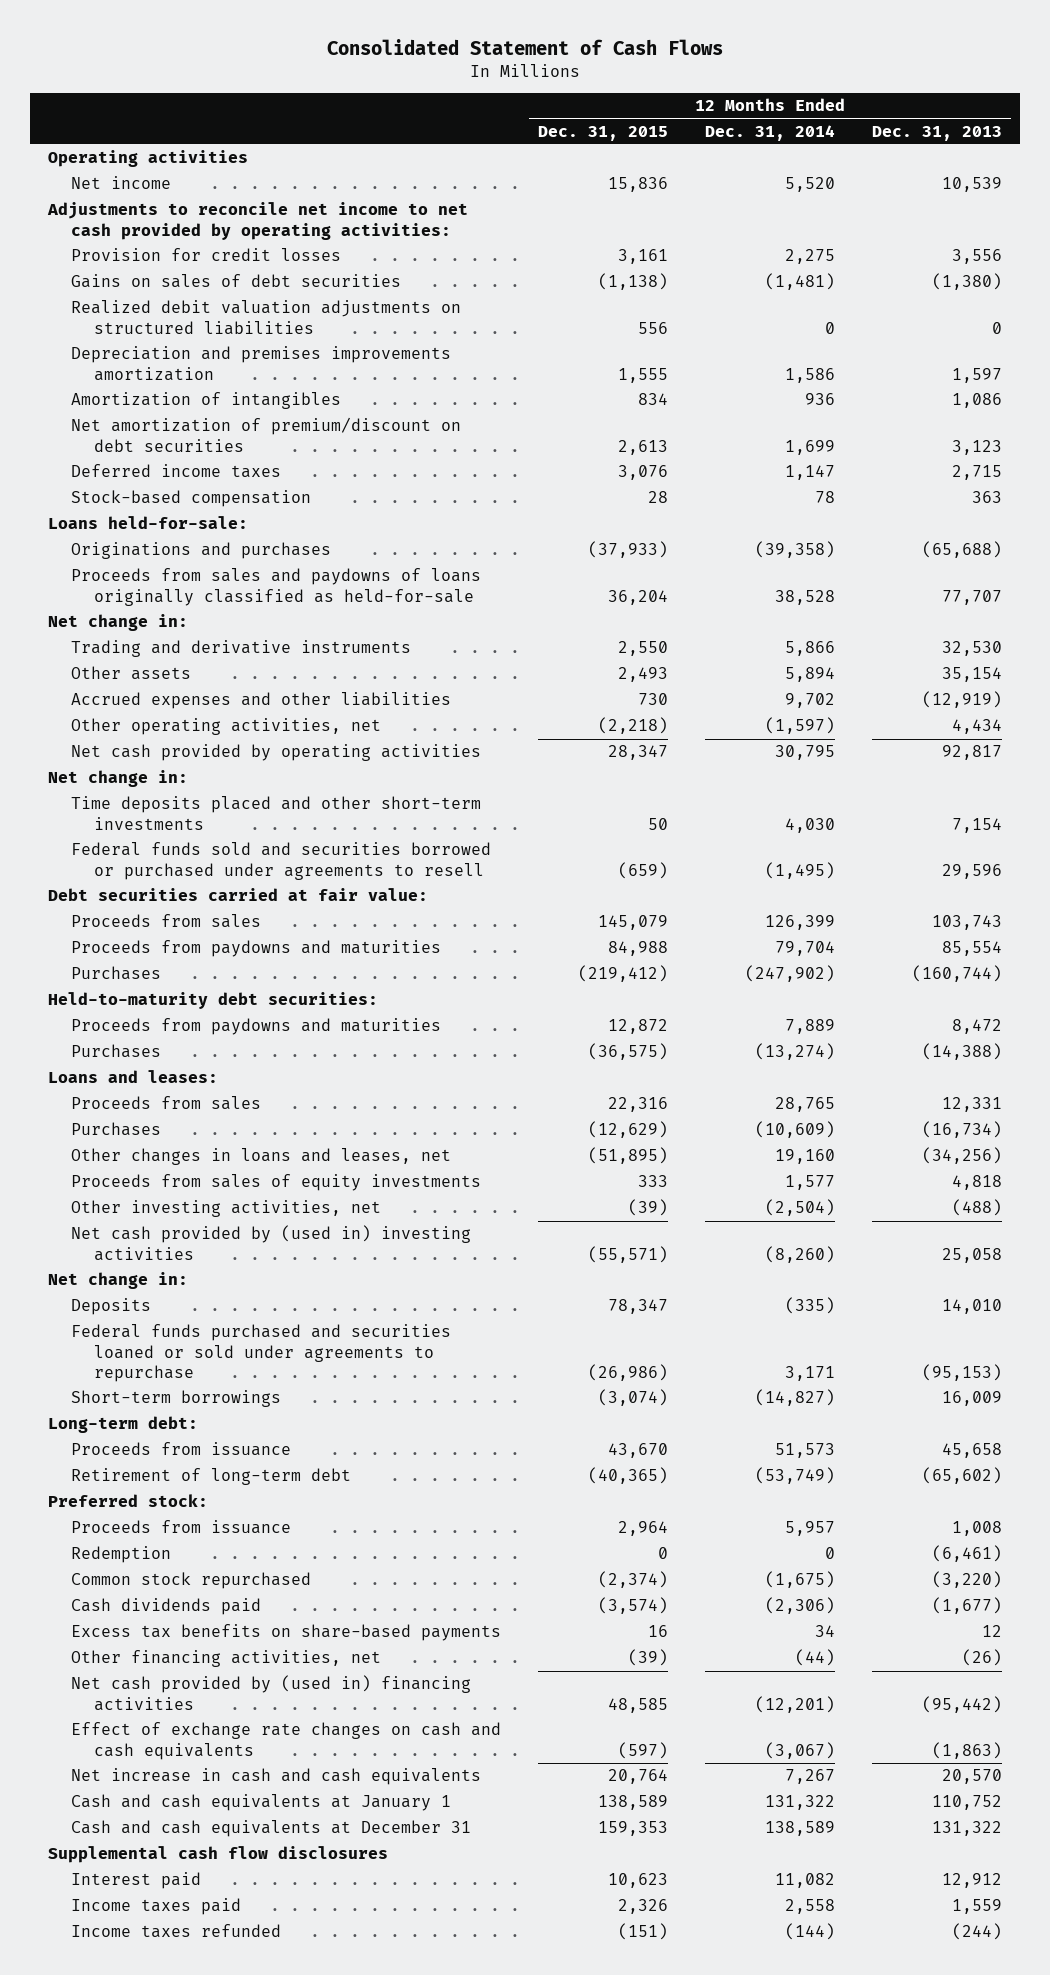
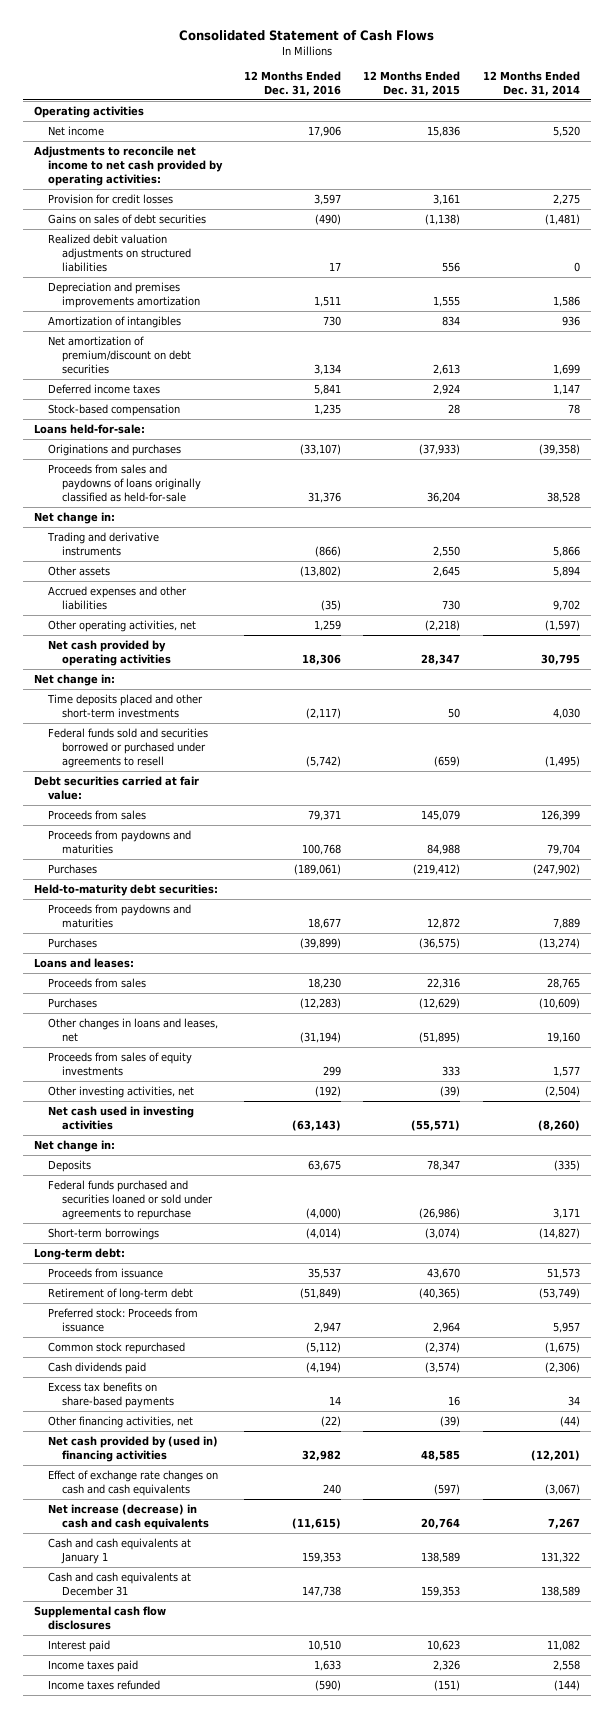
[871,125,1002,141] Dec. 31, 2013 -> none
none -> [244,70,342,96] 12 Months Ended Dec. 31, 2016
[618,465,669,481] 3,076 -> [433,384,461,396] 2,924
[618,667,669,683] 2,493 -> [433,566,461,578] 2,645
[71,1225,472,1261] Net cash provided by (used in) investing activities -> [47,1106,194,1131] Net cash used in investing activities
[48,1494,209,1508] Preferred stock: -> none
[71,1546,172,1564] Redemption -> none
[71,1520,292,1535] Proceeds from issuance -> [47,1308,198,1333] Preferred stock: Proceeds from issuance
[71,1768,482,1786] Net increase in cash and cash equivalents -> [47,1504,209,1531] Net increase (decrease) in cash and cash equivalents

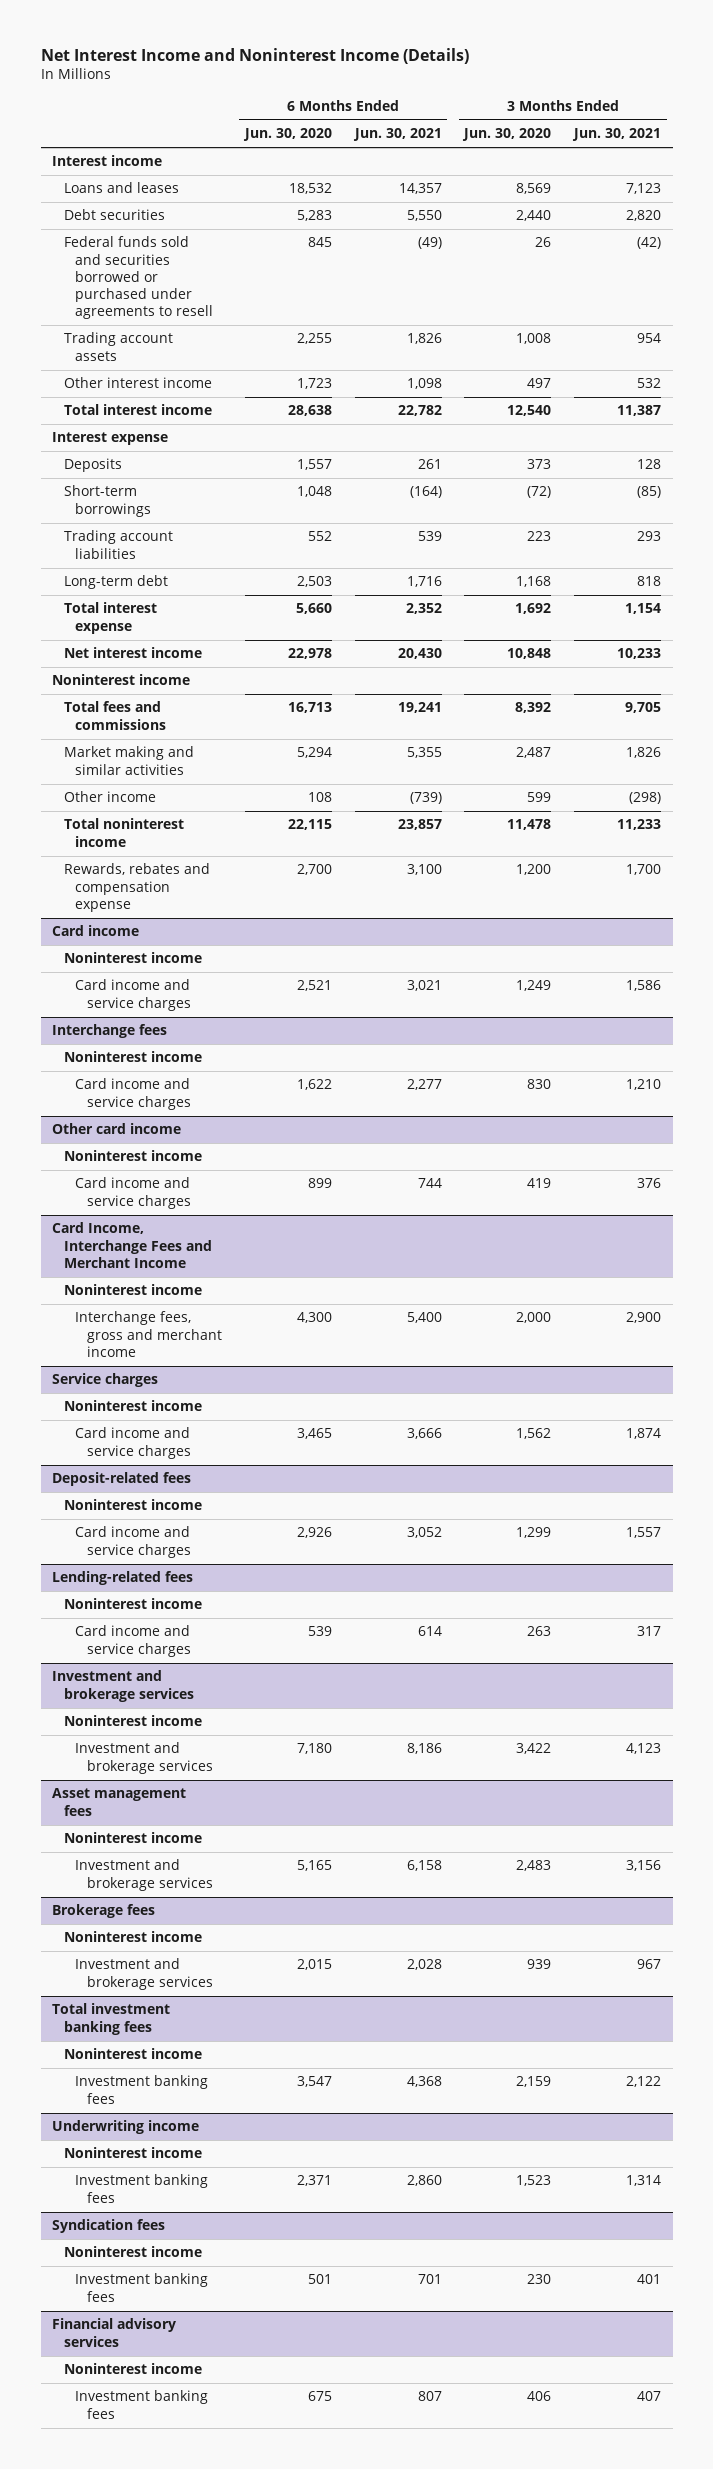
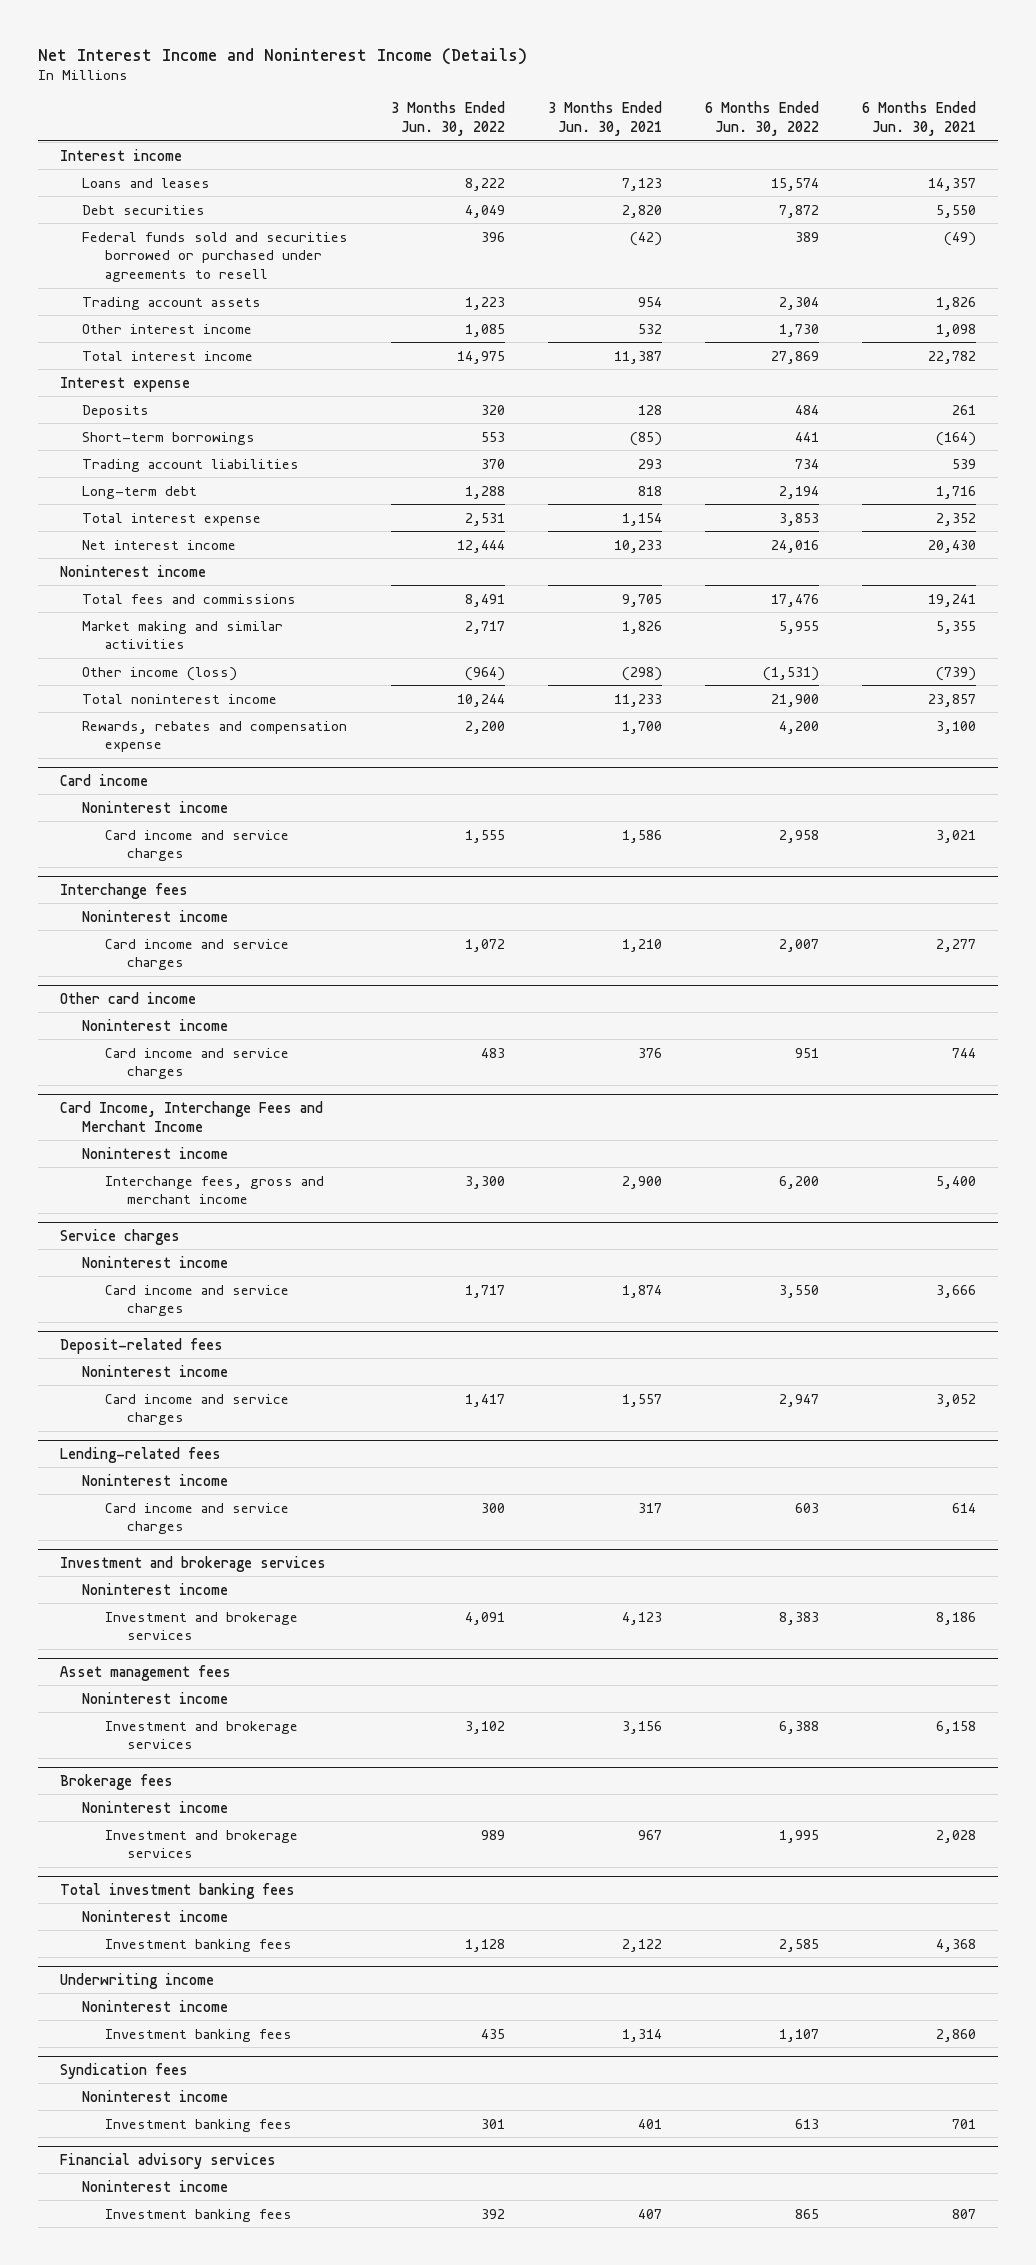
[242,128,332,142] Jun. 30, 2020 -> none
[462,128,552,142] Jun. 30, 2020 -> none
none -> [391,101,506,137] 3 Months Ended Jun. 30, 2022
none -> [705,101,820,137] 6 Months Ended Jun. 30, 2022
[63,791,156,803] Other income -> [82,666,238,681] Other income (loss)

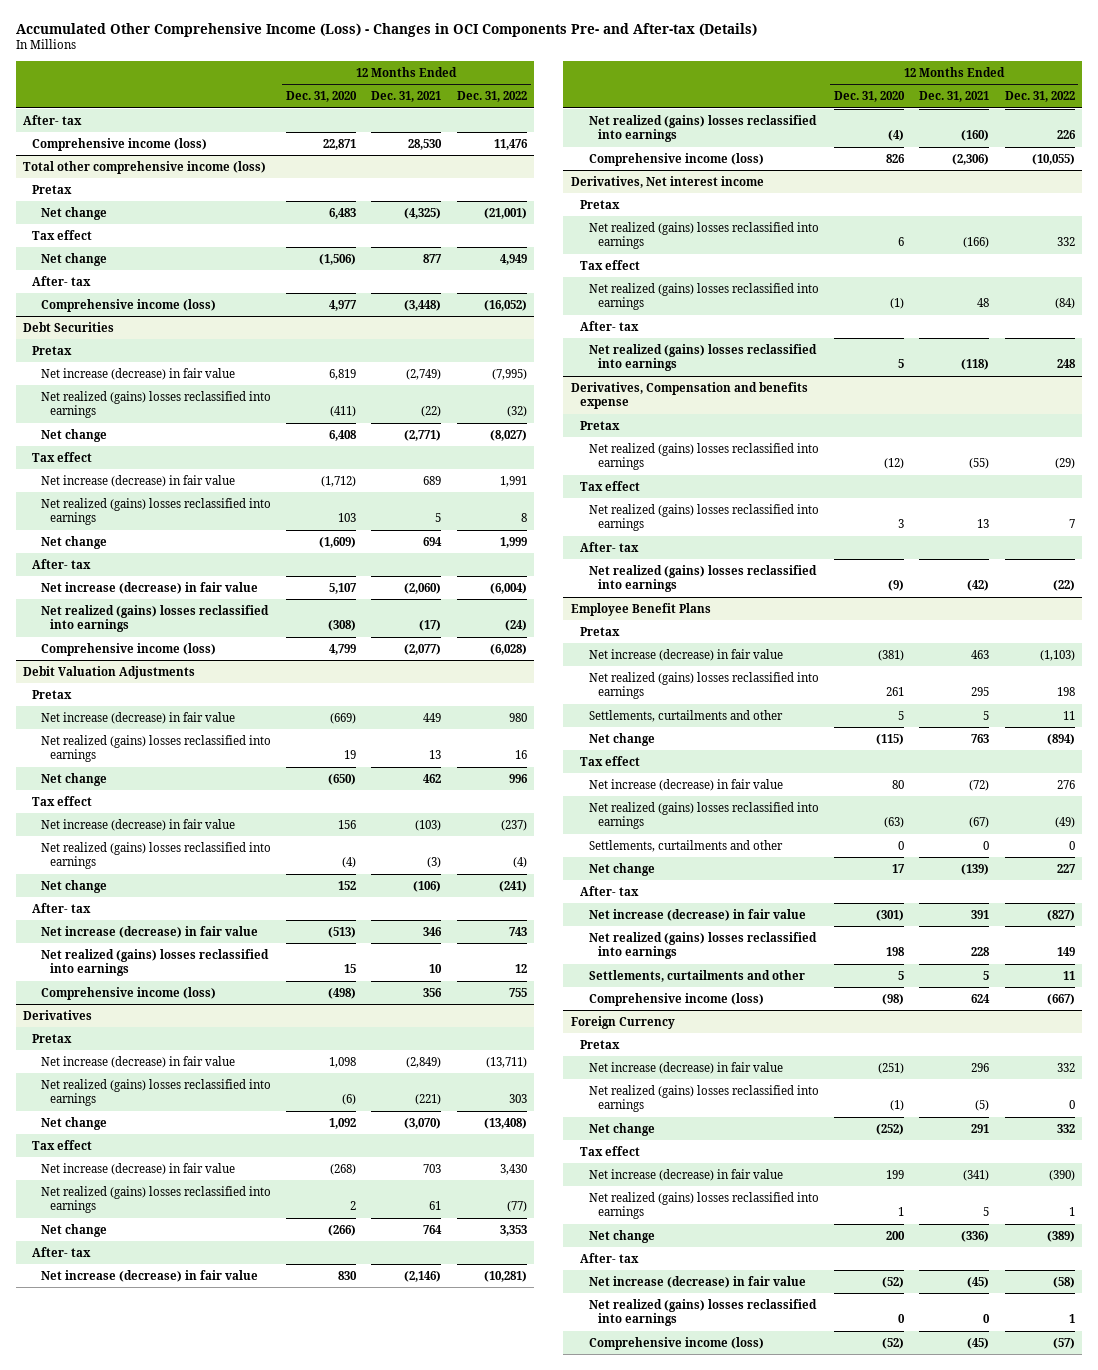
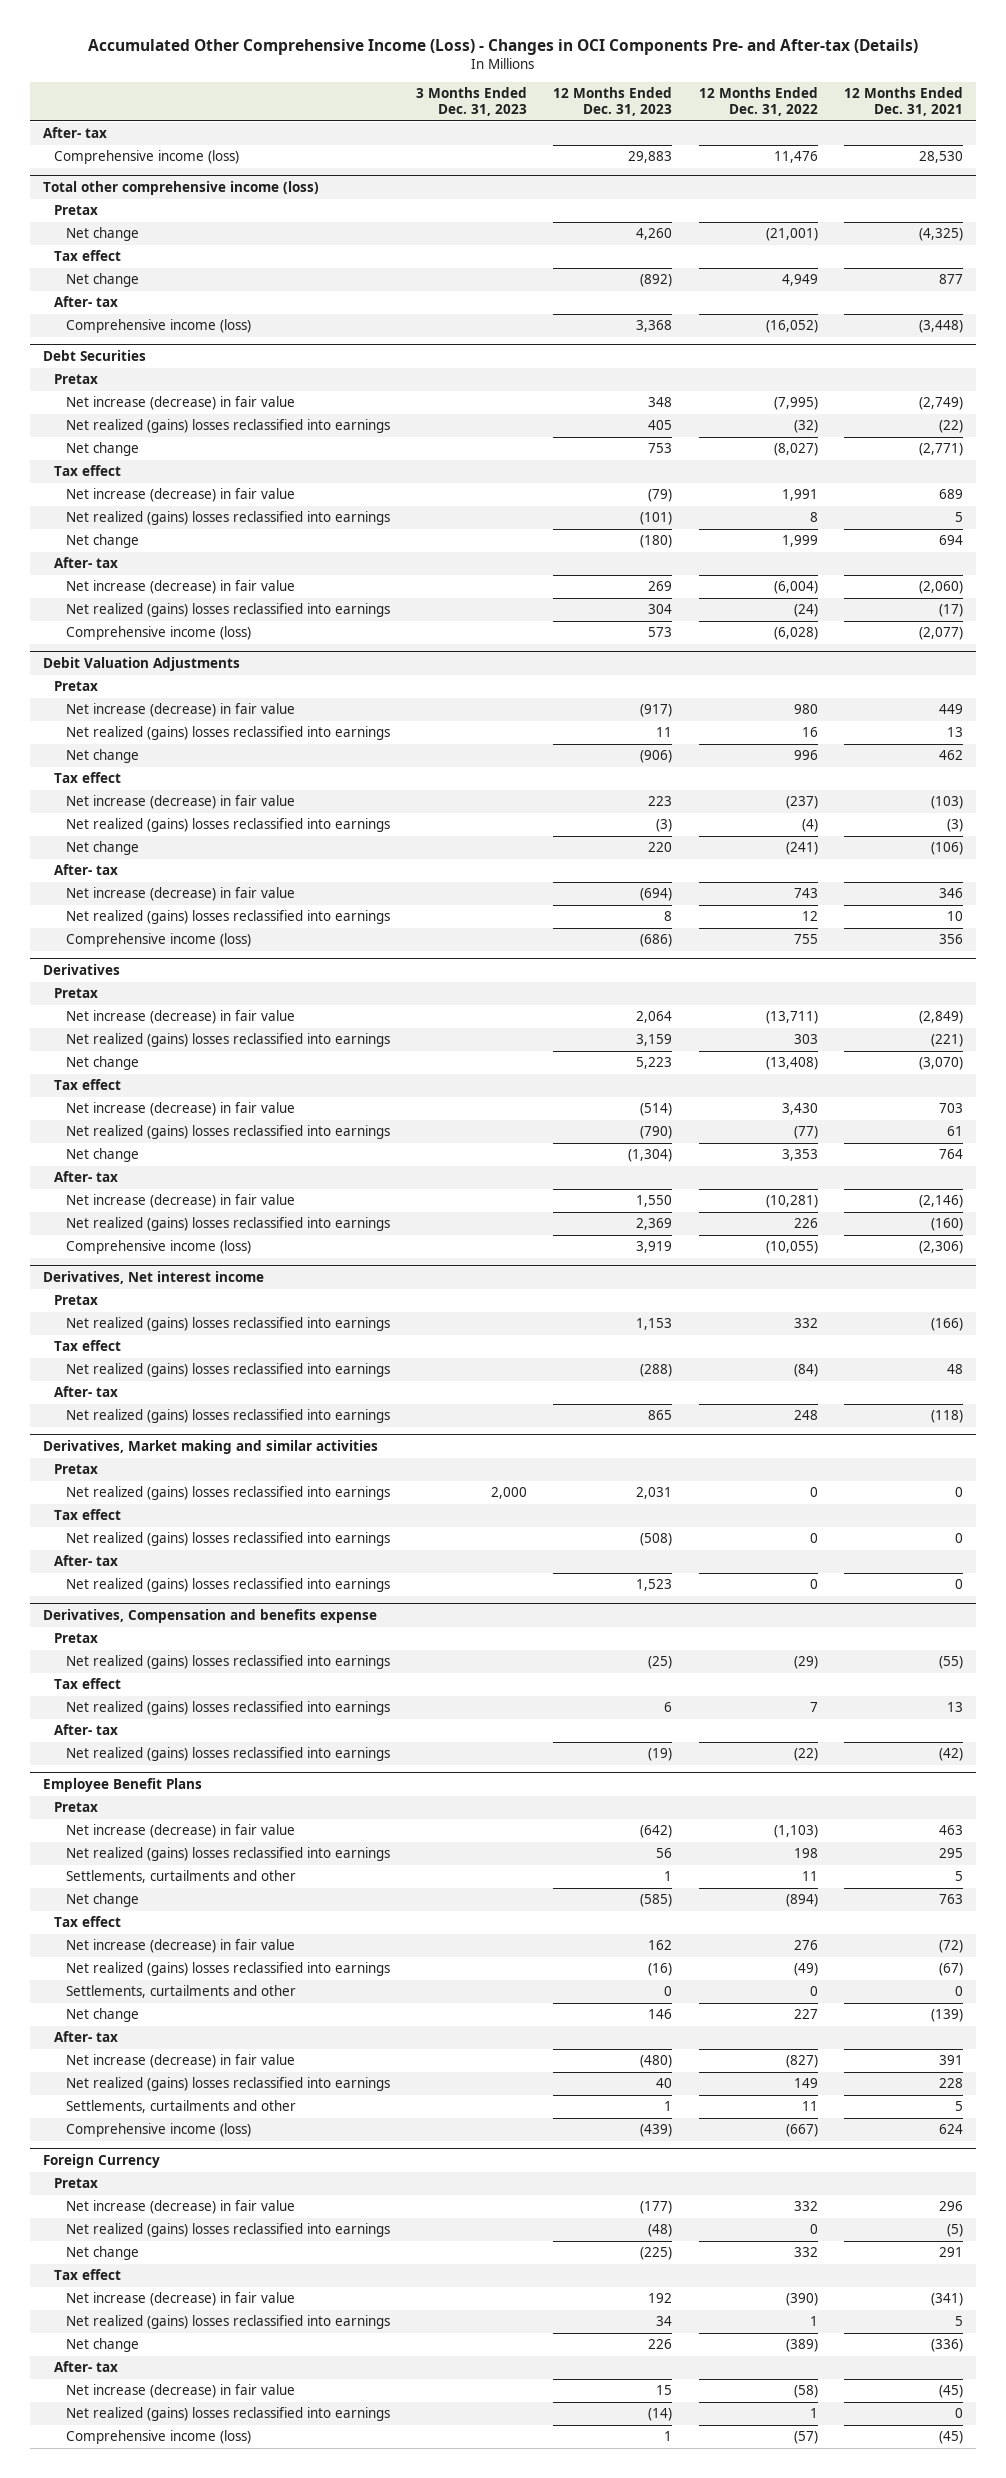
[286,91,358,103] Dec. 31, 2020 -> none
none -> [416,87,528,117] 3 Months Ended Dec. 31, 2023
none -> [553,87,673,117] 12 Months Ended Dec. 31, 2023
none -> [42,1440,378,1455] Derivatives, Market making and similar activities
none -> [54,1464,99,1475] Pretax
none -> [65,1486,390,1501] Net realized (gains) losses reclassified into earnings
none -> [54,1509,122,1521] Tax effect
none -> [65,1532,390,1547] Net realized (gains) losses reclassified into earnings
none -> [54,1555,119,1567] After- tax
none -> [65,1578,390,1593] Net realized (gains) losses reclassified into earnings

